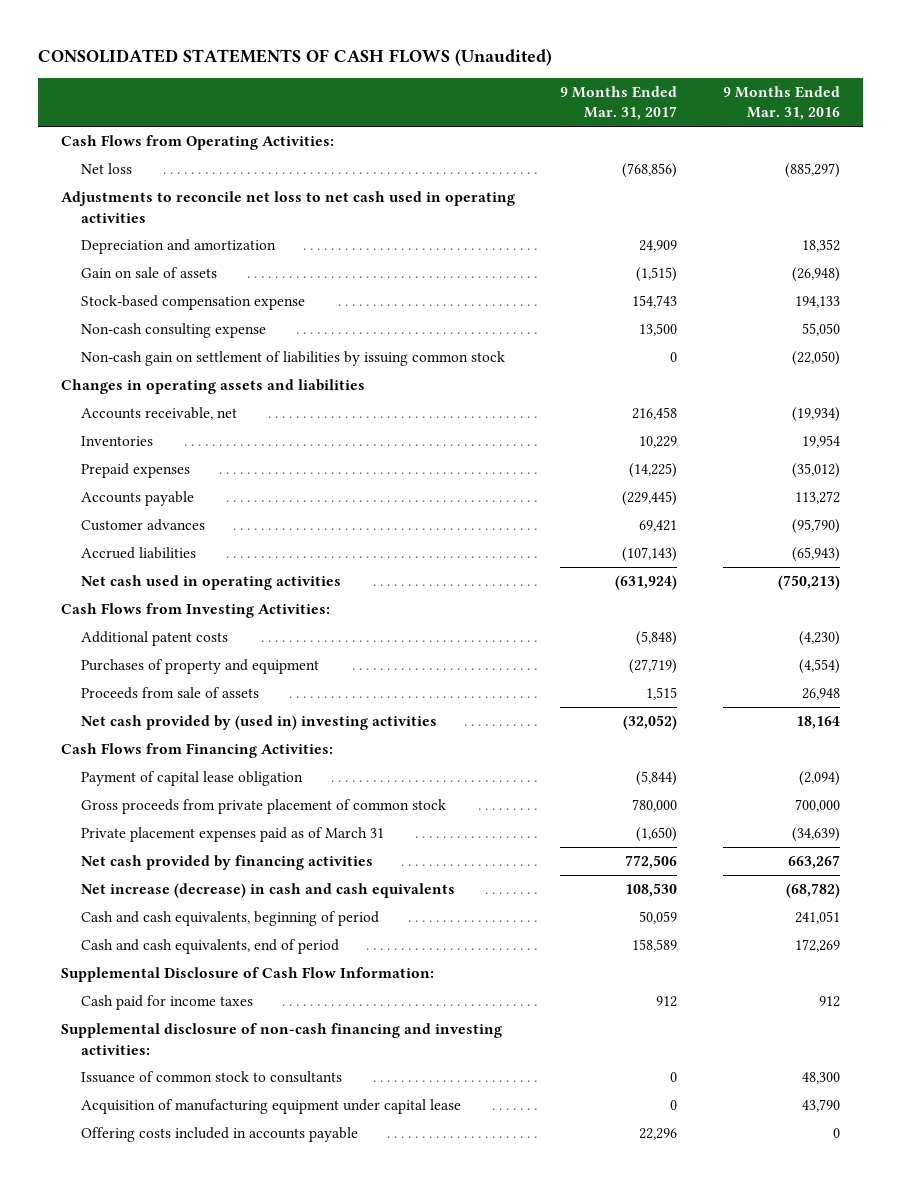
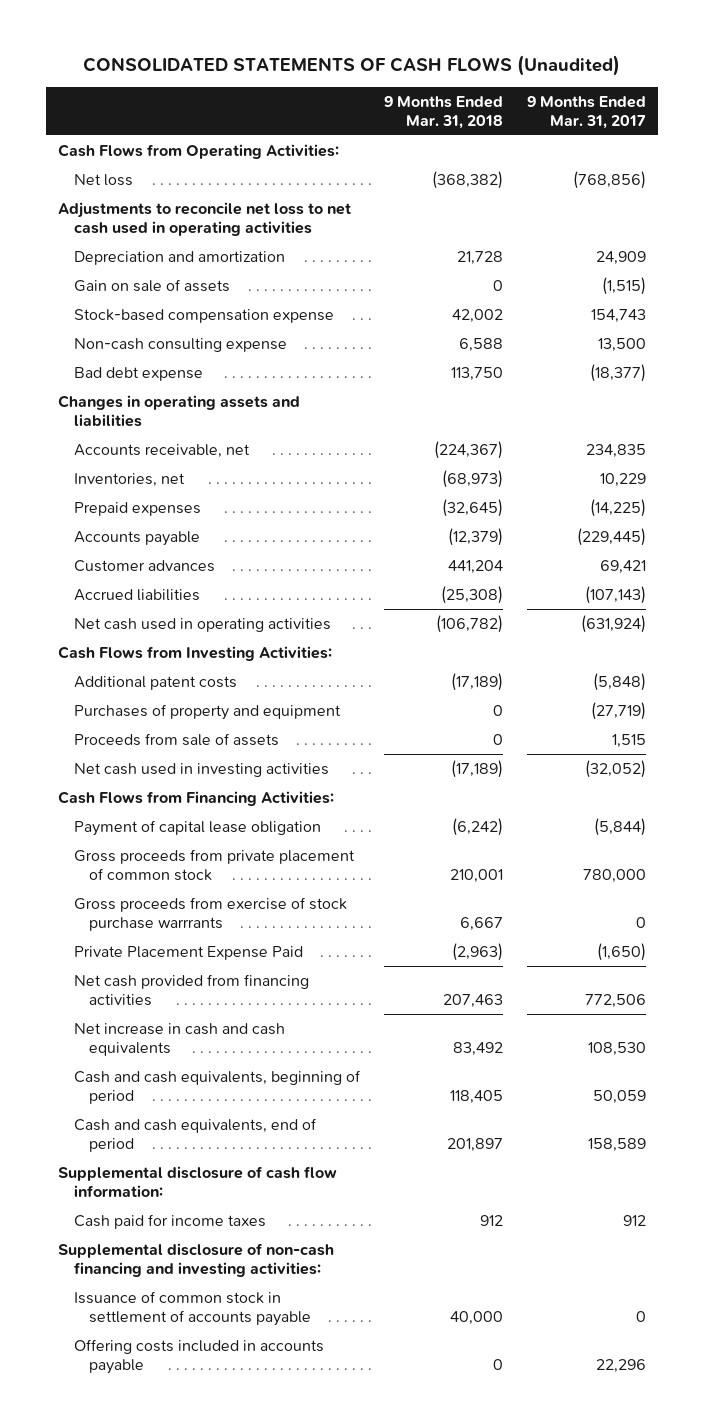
[723,85,841,121] 9 Months Ended Mar. 31, 2016 -> none
none -> [383,95,503,130] 9 Months Ended Mar. 31, 2018
[80,351,505,367] Non-cash gain on settlement of liabilities by issuing common stock -> none
none -> [73,366,203,381] Bad debt expense
[632,407,678,421] 216,458 -> [586,443,647,458] 234,835
[80,436,153,447] Inventories -> [73,472,185,487] Inventories, net
[80,715,437,731] Net cash provided by (used in) investing activities -> [73,762,329,777] Net cash used in investing activities
none -> [73,896,347,932] Gross proceeds from exercise of stock purchase warrrants
[80,827,384,843] Private placement expenses paid as of March 31 -> [73,945,303,960] Private Placement Expense Paid
[80,855,373,871] Net cash provided by financing activities -> [73,973,309,1007] Net cash provided from financing activities
[80,883,455,899] Net increase (decrease) in cash and cash equivalents -> [73,1022,285,1057] Net increase in cash and cash equivalents
[60,967,434,983] Supplemental Disclosure of Cash Flow Information: -> [58,1165,338,1198] Supplemental disclosure of cash flow information:
[80,1071,342,1084] Issuance of common stock to consultants -> none
[80,1099,461,1115] Acquisition of manufacturing equipment under capital lease -> none
none -> [73,1290,311,1327] Issuance of common stock in settlement of accounts payable

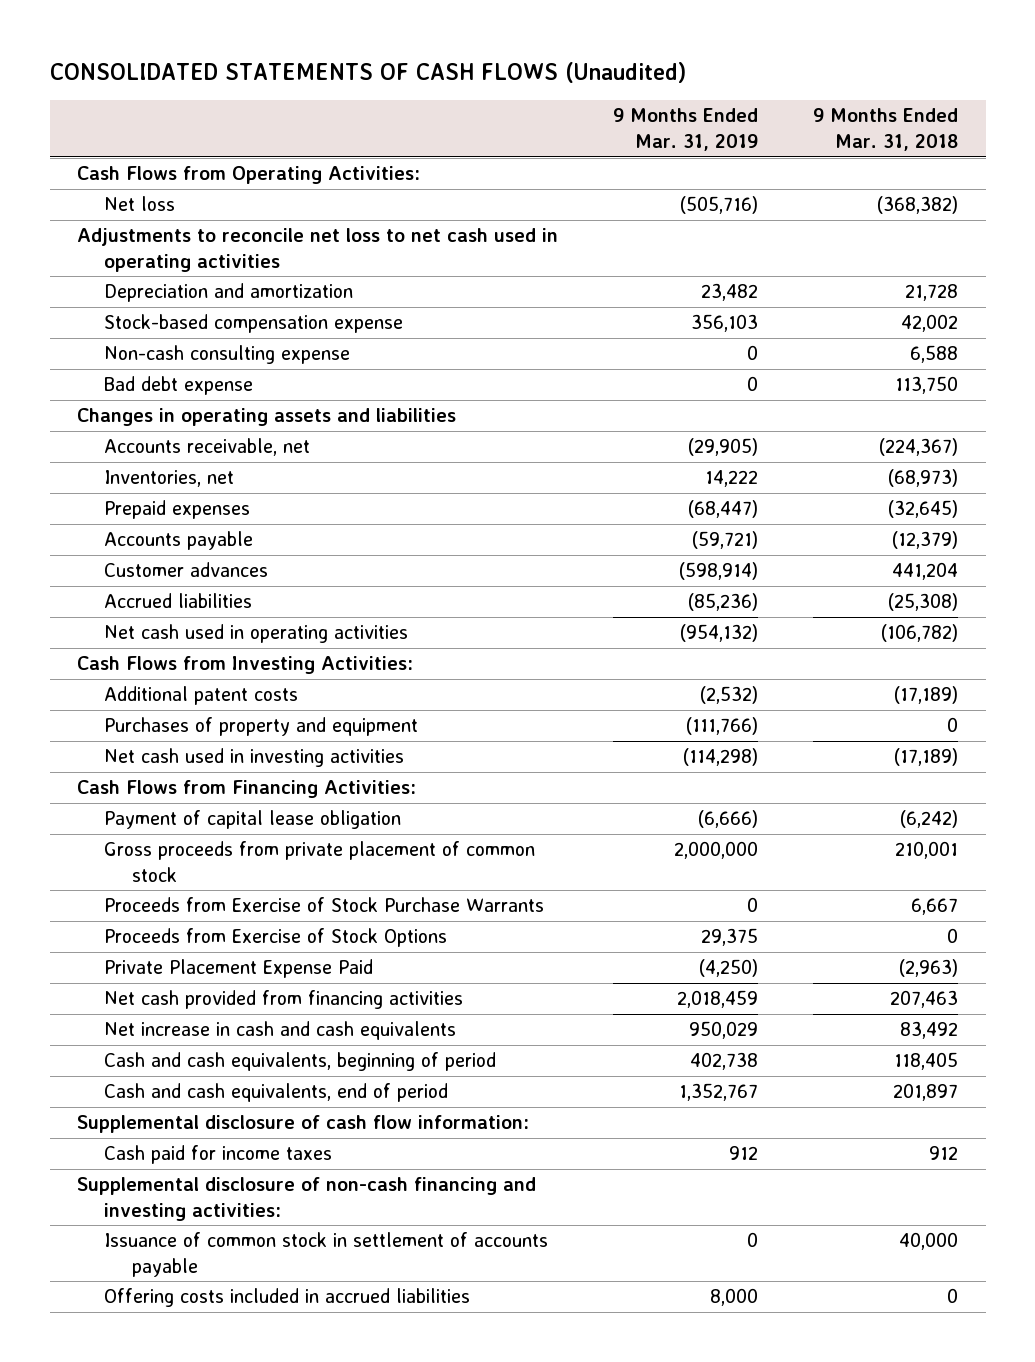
[527,95,647,130] 9 Months Ended Mar. 31, 2017 -> none
none -> [613,108,759,151] 9 Months Ended Mar. 31, 2019
[73,278,230,292] Gain on sale of assets -> none
[73,732,279,746] Proceeds from sale of assets -> none
[73,896,347,932] Gross proceeds from exercise of stock purchase warrrants -> [104,897,545,913] Proceeds from Exercise of Stock Purchase Warrants
none -> [104,928,448,948] Proceeds from Exercise of Stock Options
[73,1338,324,1375] Offering costs included in accounts payable -> [104,1288,471,1308] Offering costs included in accrued liabilities

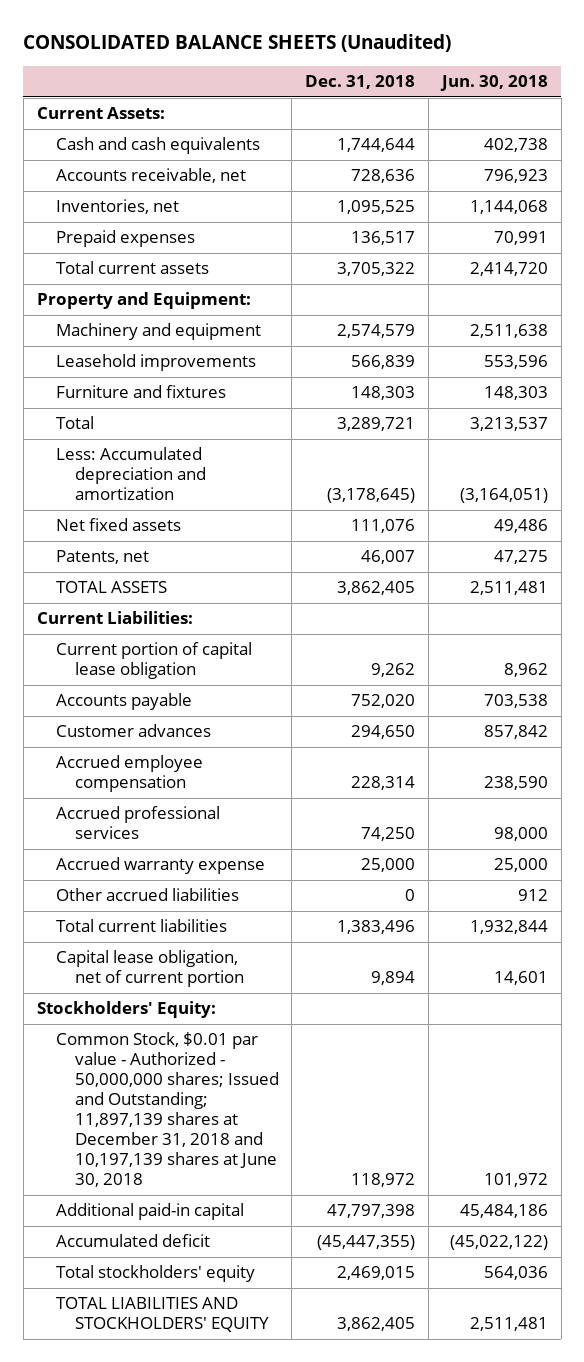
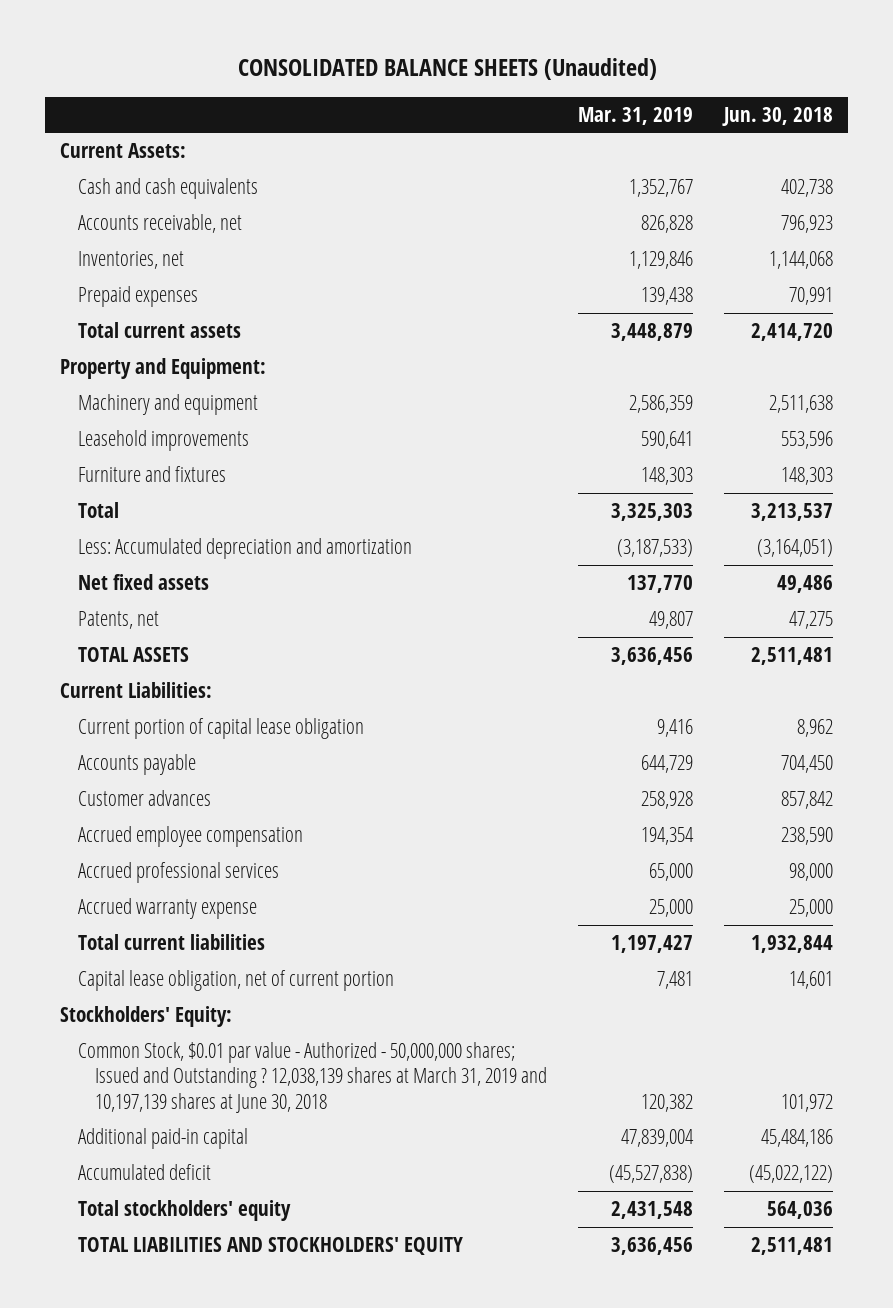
[305,75,416,90] Dec. 31, 2018 -> none
none -> [577,106,693,125] Mar. 31, 2019
[483,694,548,709] 703,538 -> [780,755,833,774] 704,450
[55,888,239,902] Other accrued liabilities -> none
[55,1032,279,1188] Common Stock, $0.01 par value - Authorized - 50,000,000 shares; Issued and Outstanding; 11,897,139 shares at December 31, 2018 and 10,197,139 shares at June 30, 2018 -> [77,1042,547,1113] Common Stock, $0.01 par value - Authorized - 50,000,000 shares; Issued and Outstanding ? 12,038,139 shares at March 31, 2019 and 10,197,139 shares at June 30, 2018

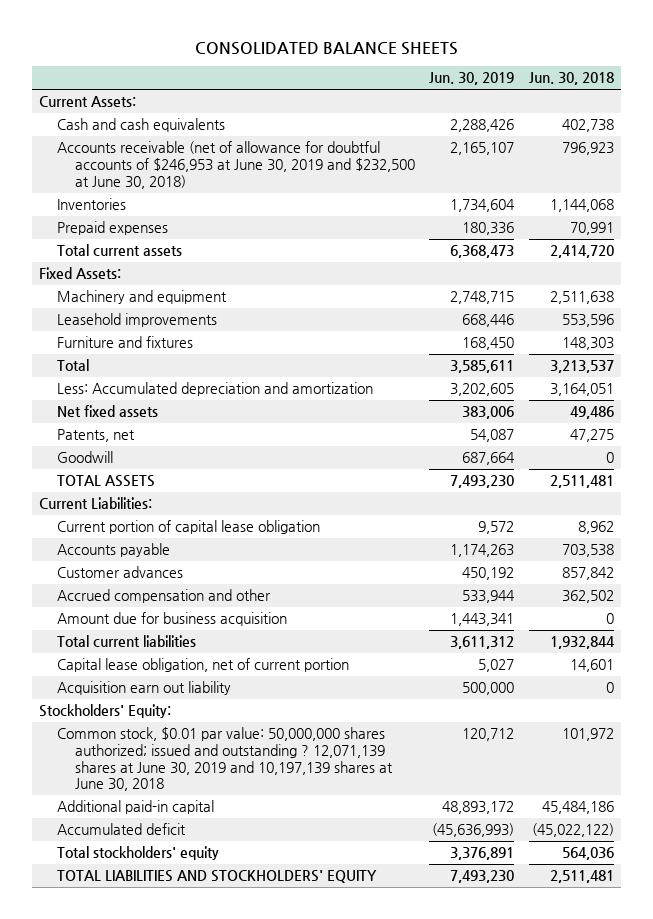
[237,58,657,81] CONSOLIDATED BALANCE SHEETS (Unaudited) -> [195,41,459,55] CONSOLIDATED BALANCE SHEETS
[577,106,693,125] Mar. 31, 2019 -> none
none -> [429,72,515,86] Jun. 30, 2019
[77,214,242,234] Accounts receivable, net -> [56,141,415,189] Accounts receivable (net of allowance for doubtful accounts of $246,953 at June 30, 2019 and $232,500 at June 30, 2018)
[77,251,184,270] Inventories, net -> [56,198,126,211] Inventories
[60,358,267,380] Property and Equipment: -> [39,267,122,280] Fixed Assets:
[756,539,833,558] (3,164,051) -> [549,383,614,397] 3,164,051
none -> [56,451,113,464] Goodwill
[780,755,833,774] 704,450 -> [561,544,614,558] 703,538
[77,862,279,884] Accrued professional services -> none
[77,898,257,920] Accrued warranty expense -> none
[77,826,303,848] Accrued employee compensation -> [56,589,271,604] Accrued compensation and other
[780,827,833,846] 238,590 -> [561,590,614,604] 362,502
none -> [56,612,287,627] Amount due for business acquisition
none -> [56,681,231,696] Acquisition earn out liability
[77,1042,547,1113] Common Stock, $0.01 par value - Authorized - 50,000,000 shares; Issued and Outstanding ? 12,038,139 shares at March 31, 2019 and 10,197,139 shares at June 30, 2018 -> [56,727,393,792] Common stock, $0.01 par value: 50,000,000 shares authorized; issued and outstanding ? 12,071,139 shares at June 30, 2019 and 10,197,139 shares at June 30, 2018

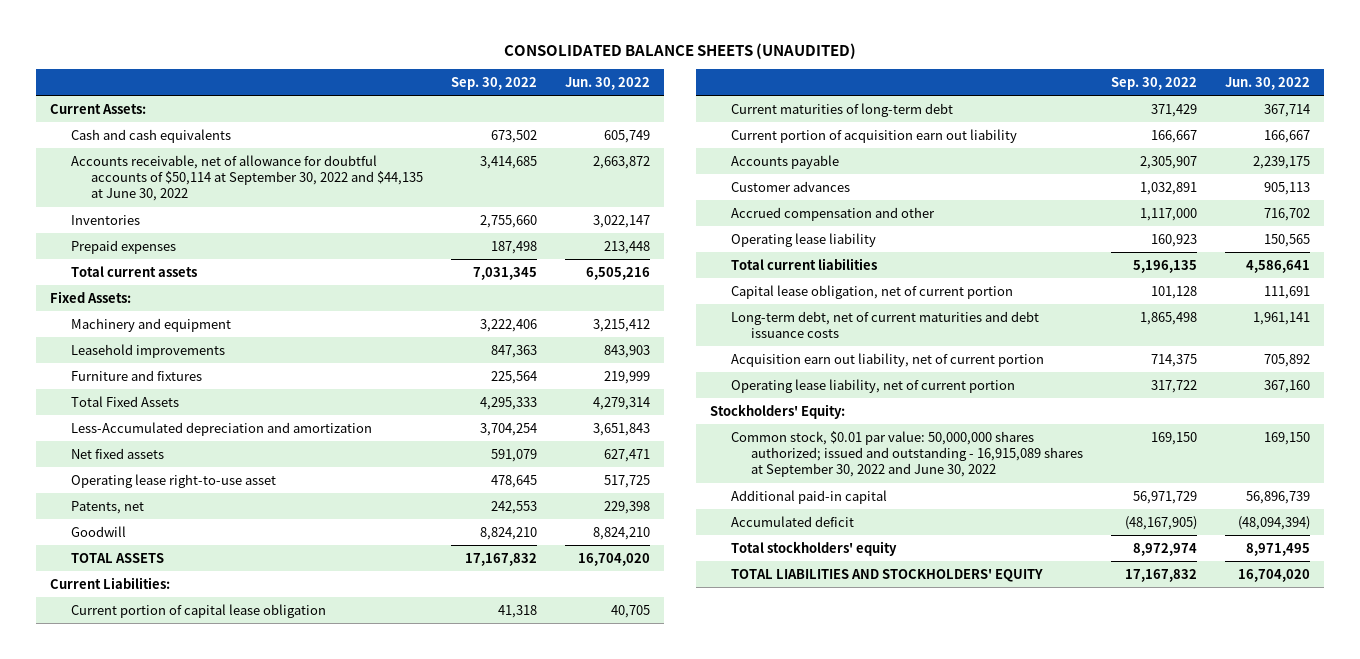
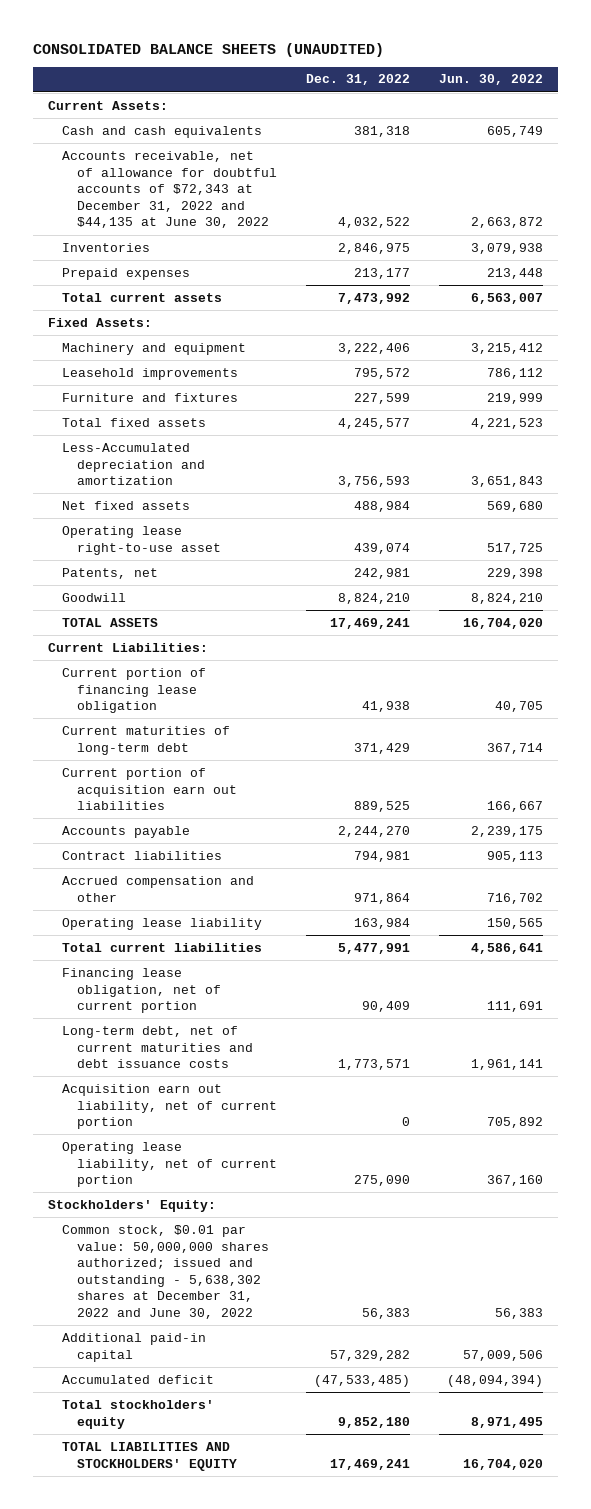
[451,76,538,90] Sep. 30, 2022 -> none
none -> [306,74,411,86] Dec. 31, 2022
[70,154,424,202] Accounts receivable, net of allowance for doubtful accounts of $50,114 at September 30, 2022 and $44,135 at June 30, 2022 -> [62,150,278,229] Accounts receivable, net of allowance for doubtful accounts of $72,343 at December 31, 2022 and $44,135 at June 30, 2022
[592,214,650,228] 3,022,147 -> [471,242,544,254] 3,079,938
[585,266,650,280] 6,505,216 -> [471,292,544,304] 6,563,007
[603,344,650,358] 843,903 -> [487,367,544,379] 786,112
[70,395,179,407] Total Fixed Assets -> [62,417,207,427] Total fixed assets
[592,396,650,410] 4,279,314 -> [471,417,544,429] 4,221,523
[603,448,650,462] 627,471 -> [487,500,544,512] 569,680
[70,603,326,618] Current portion of capital lease obligation -> [62,667,207,714] Current portion of financing lease obligation
[730,128,1017,143] Current portion of acquisition earn out liability -> [62,767,238,811] Current portion of acquisition earn out liabilities
[730,180,850,192] Customer advances -> [62,850,223,860] Contract liabilities
[730,284,1013,299] Capital lease obligation, net of current portion -> [62,967,222,1014] Financing lease obligation, net of current portion
[730,430,1084,478] Common stock, $0.01 par value: 50,000,000 shares authorized; issued and outstanding - 16,915,089 shares at September 30, 2022 and June 30, 2022 -> [62,1224,270,1320] Common stock, $0.01 par value: 50,000,000 shares authorized; issued and outstanding - 5,638,302 shares at December 31, 2022 and June 30, 2022
[1264,431,1311,445] 169,150 -> [495,1308,544,1320] 56,383
[1246,490,1311,504] 56,896,739 -> [463,1349,544,1361] 57,009,506

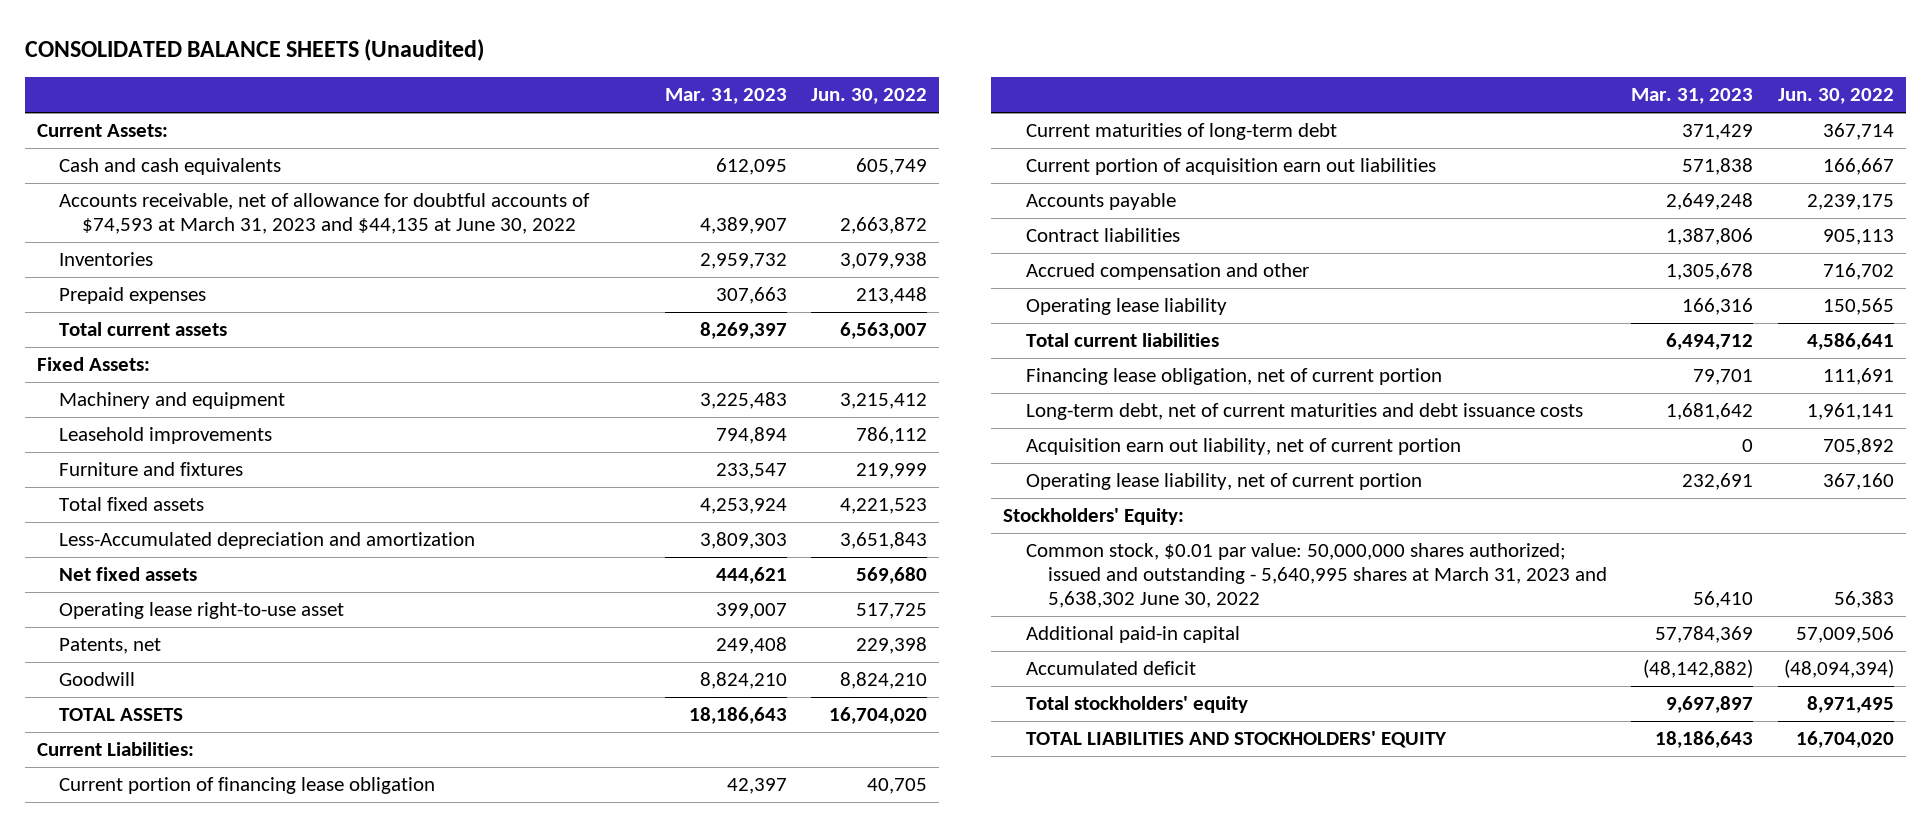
[33,42,385,57] CONSOLIDATED BALANCE SHEETS (UNAUDITED) -> [24,38,484,61] CONSOLIDATED BALANCE SHEETS (Unaudited)
[306,74,411,86] Dec. 31, 2022 -> none
none -> [665,88,788,105] Mar. 31, 2023
[62,150,278,229] Accounts receivable, net of allowance for doubtful accounts of $72,343 at December 31, 2022 and $44,135 at June 30, 2022 -> [59,193,591,235] Accounts receivable, net of allowance for doubtful accounts of $74,593 at March 31, 2023 and $44,135 at June 30, 2022
[62,1224,270,1320] Common stock, $0.01 par value: 50,000,000 shares authorized; issued and outstanding - 5,638,302 shares at December 31, 2022 and June 30, 2022 -> [1025,543,1608,608] Common stock, $0.01 par value: 50,000,000 shares authorized; issued and outstanding - 5,640,995 shares at March 31, 2023 and 5,638,302 June 30, 2022

